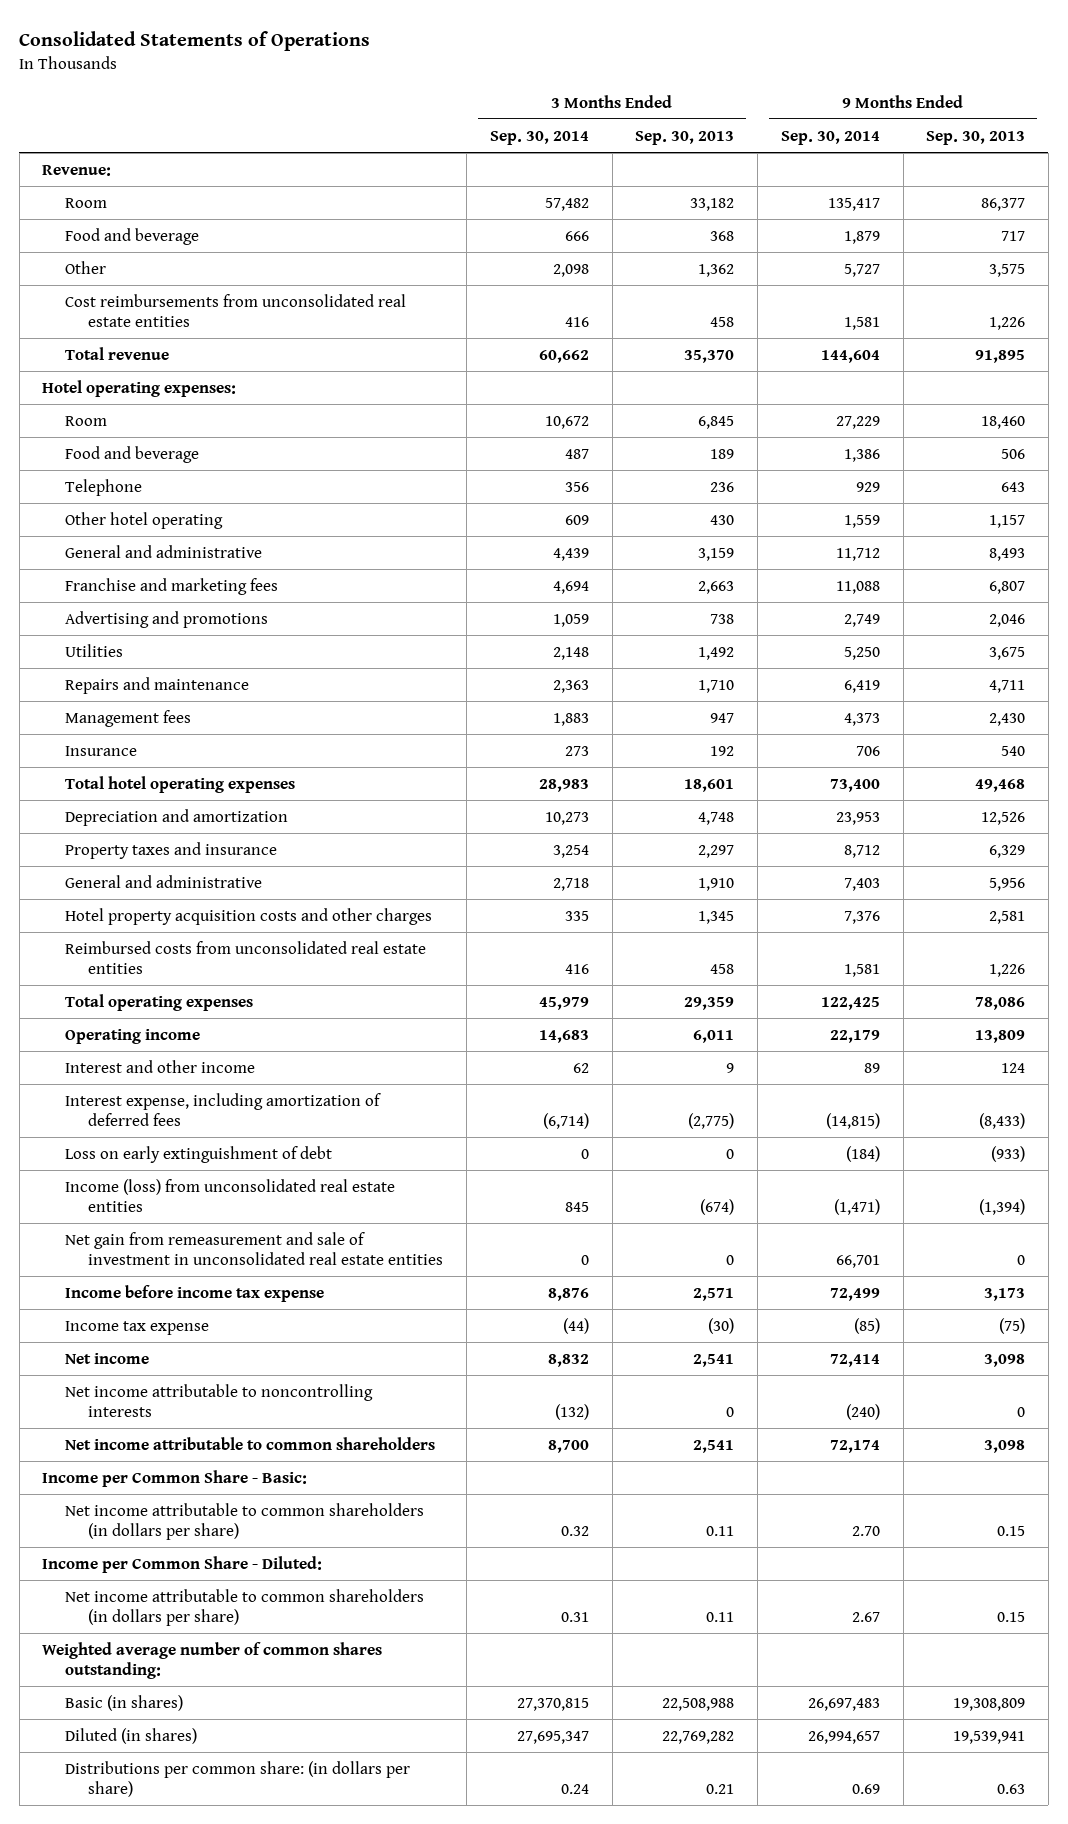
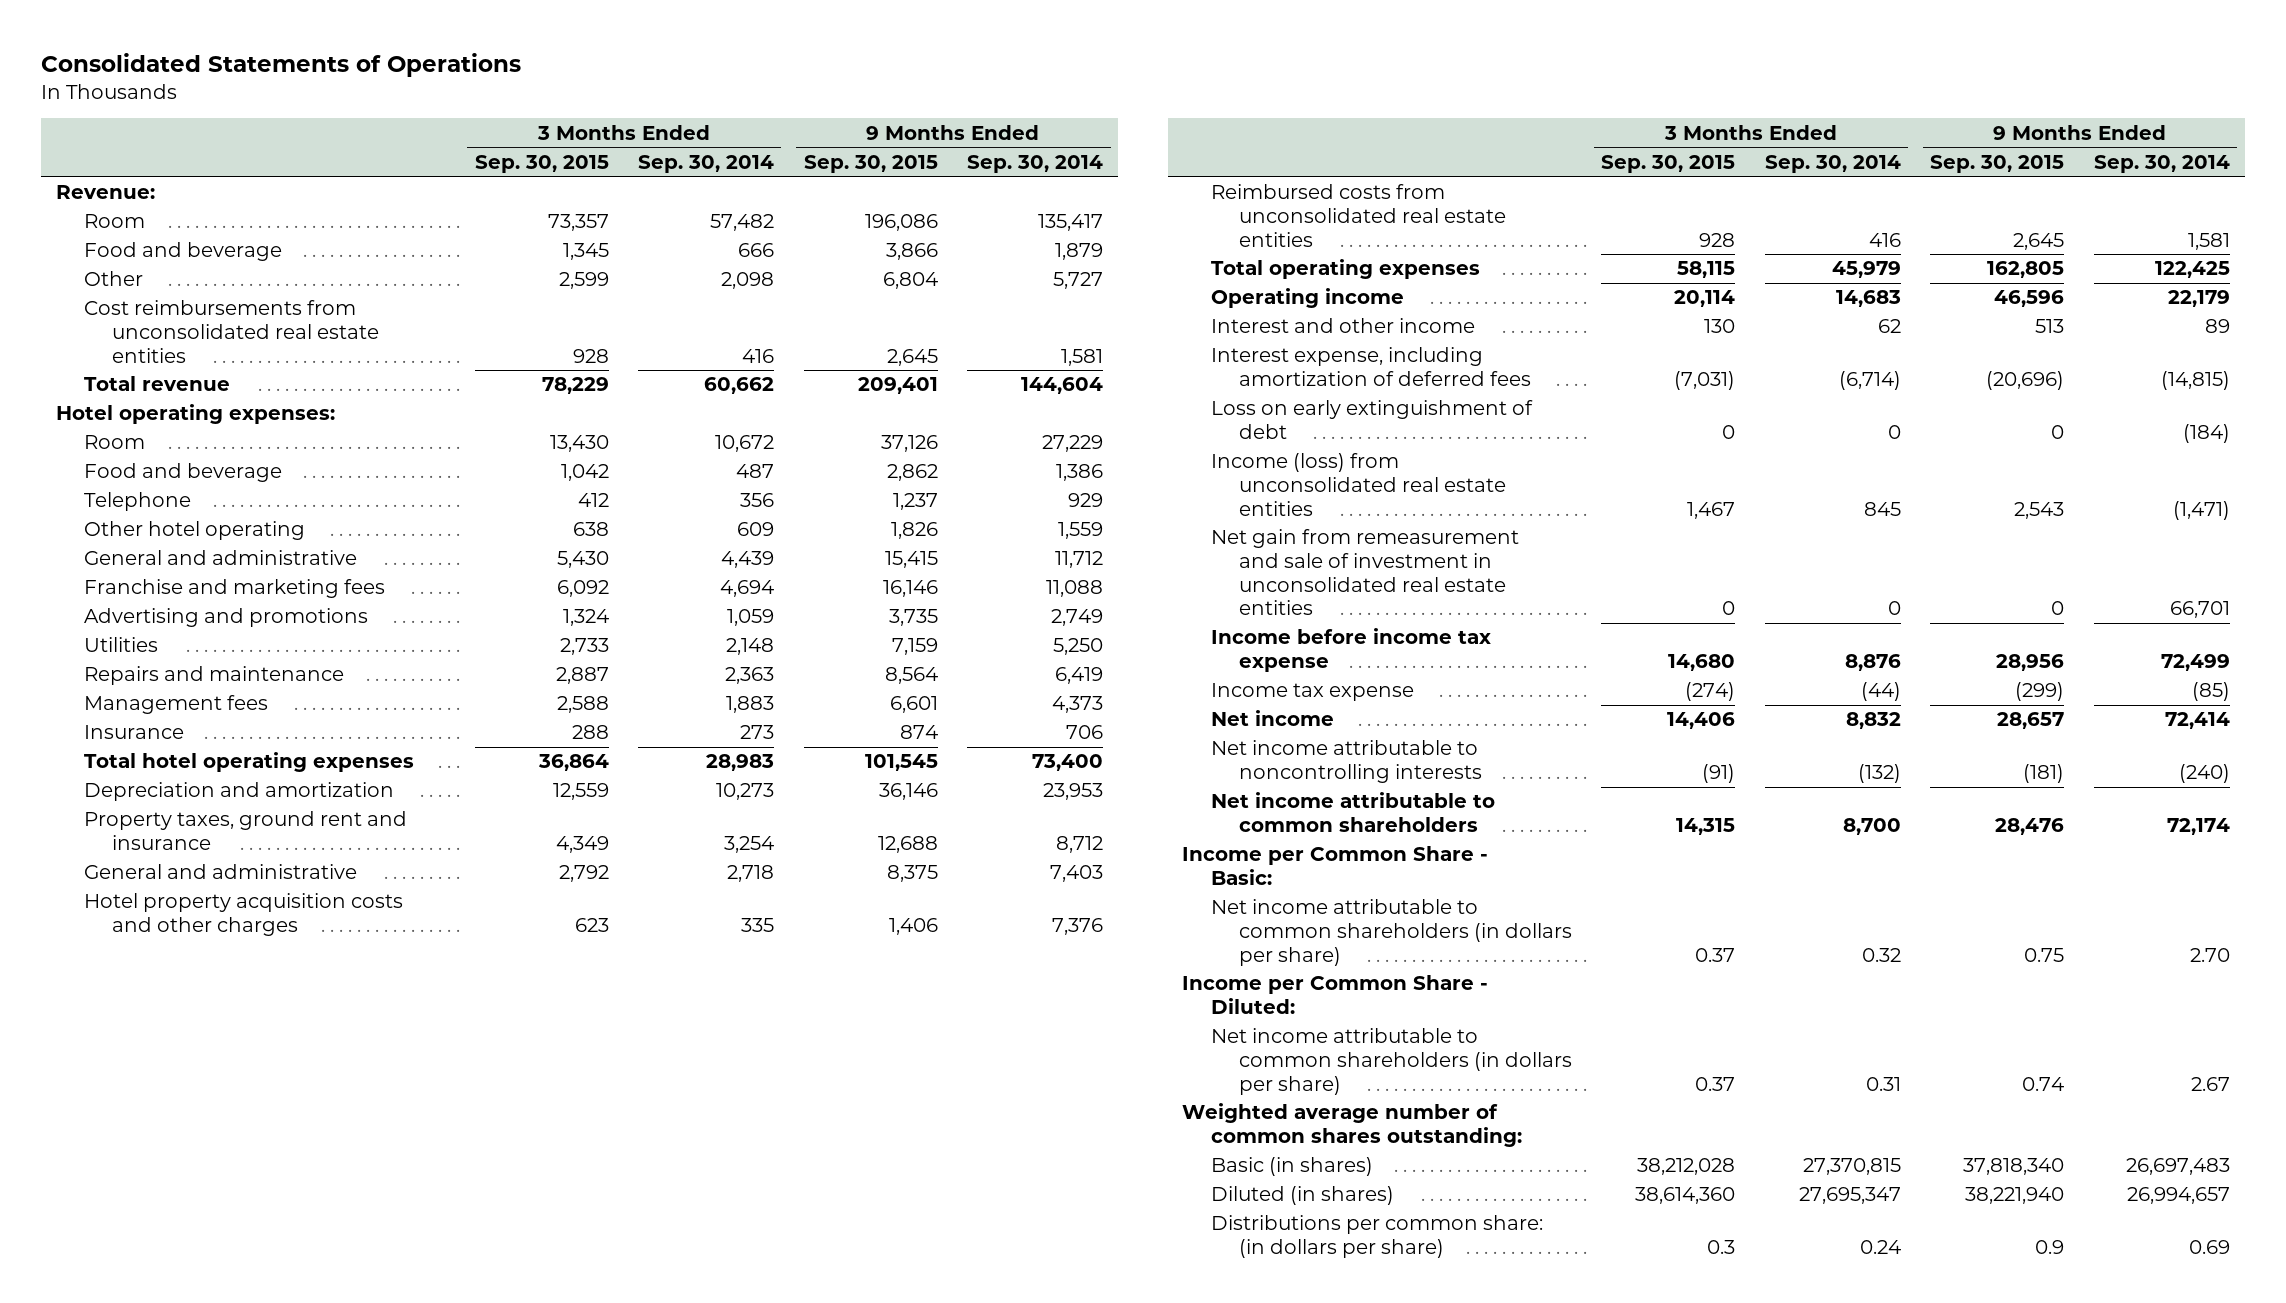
[635,130,735,145] Sep. 30, 2013 -> none
[926,130,1026,145] Sep. 30, 2013 -> none
none -> [474,155,609,174] Sep. 30, 2015
none -> [803,155,938,174] Sep. 30, 2015
[65,841,278,859] Property taxes and insurance -> [83,811,407,851] Property taxes, ground rent and insurance

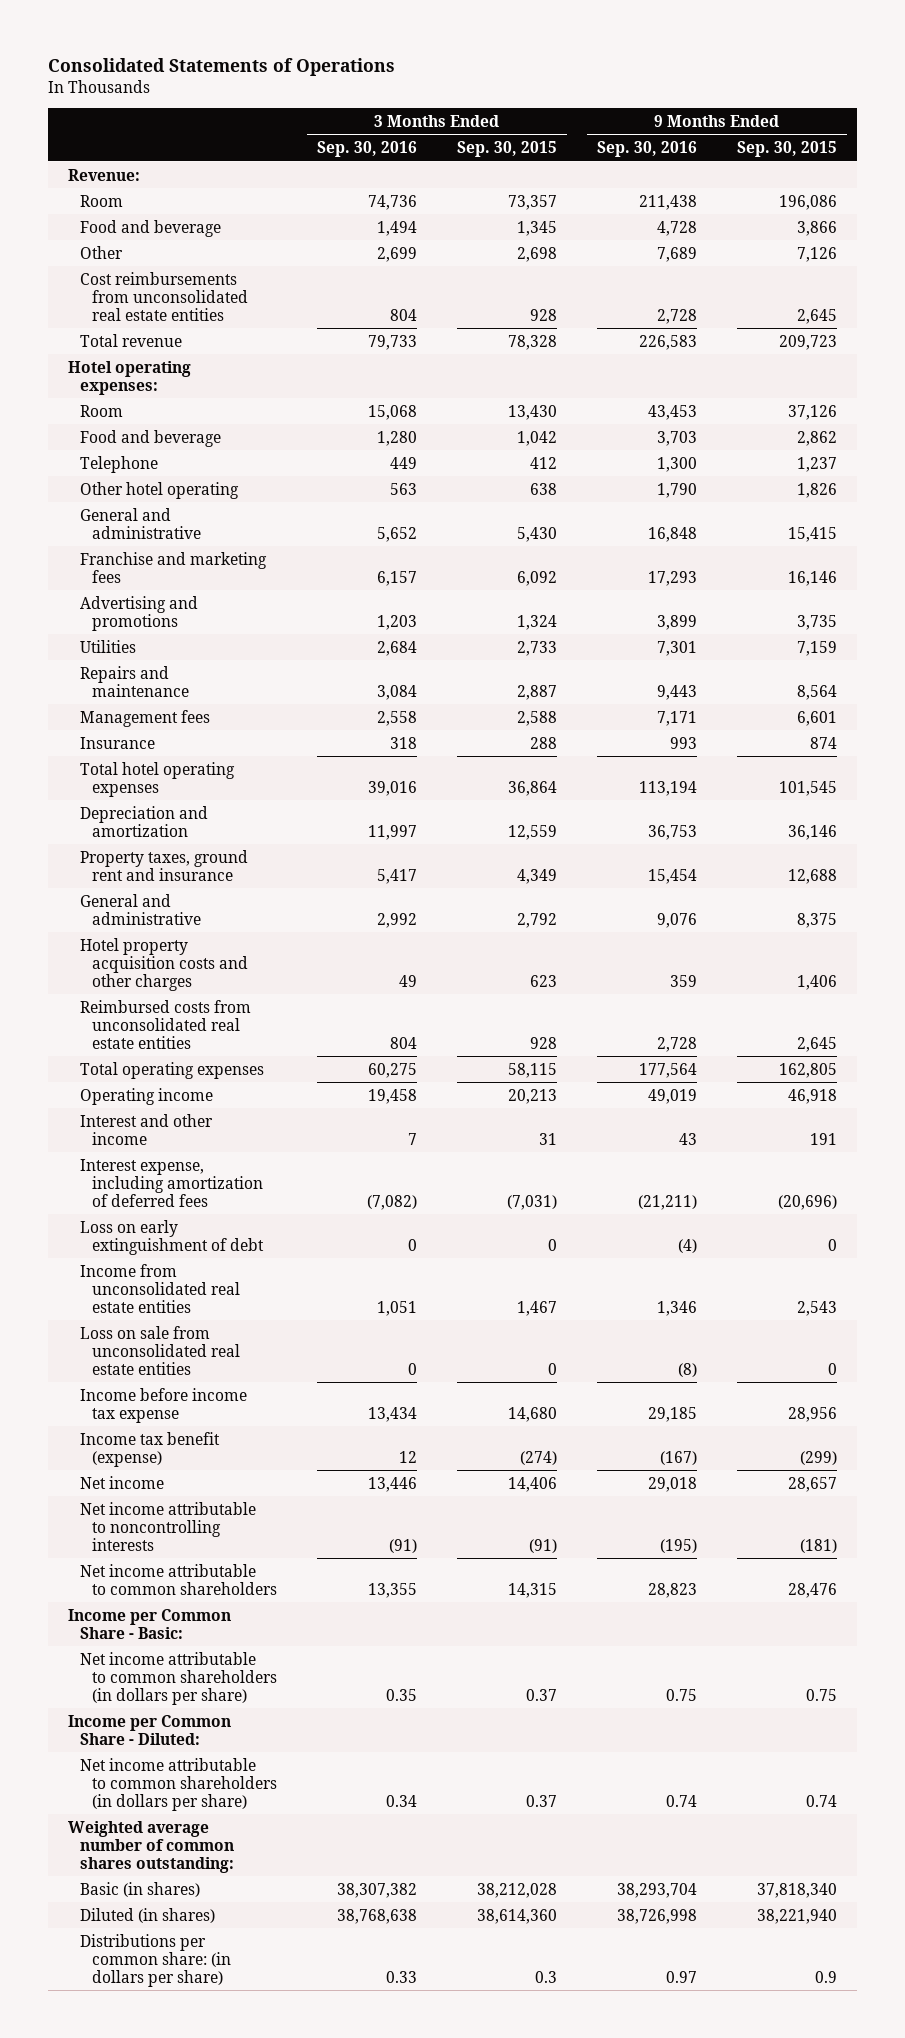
[638,155,775,174] Sep. 30, 2014 -> none
[967,155,1104,174] Sep. 30, 2014 -> none
none -> [317,141,418,158] Sep. 30, 2016
none -> [597,141,698,158] Sep. 30, 2016
[558,272,609,290] 2,599 -> [517,246,558,262] 2,698
[882,272,938,290] 6,804 -> [796,246,837,262] 7,126
[541,377,609,395] 78,229 -> [508,334,558,350] 78,328
[857,377,938,395] 209,401 -> [778,334,837,350] 209,723
[1674,290,1736,308] 20,114 -> [508,1088,558,1104] 20,213
[1994,290,2065,308] 46,596 -> [787,1088,837,1104] 46,918
[1704,319,1736,334] 130 -> [539,1132,558,1145] 31
[2035,319,2065,334] 513 -> [809,1132,837,1145] 191
[1210,453,1506,516] Income (loss) from unconsolidated real estate entities -> [80,1263,241,1313] Income from unconsolidated real estate entities
[1210,529,1519,616] Net gain from remeasurement and sale of investment in unconsolidated real estate entities -> [80,1325,241,1375] Loss on sale from unconsolidated real estate entities
[1210,683,1414,702] Income tax expense -> [80,1431,221,1467] Income tax benefit (expense)

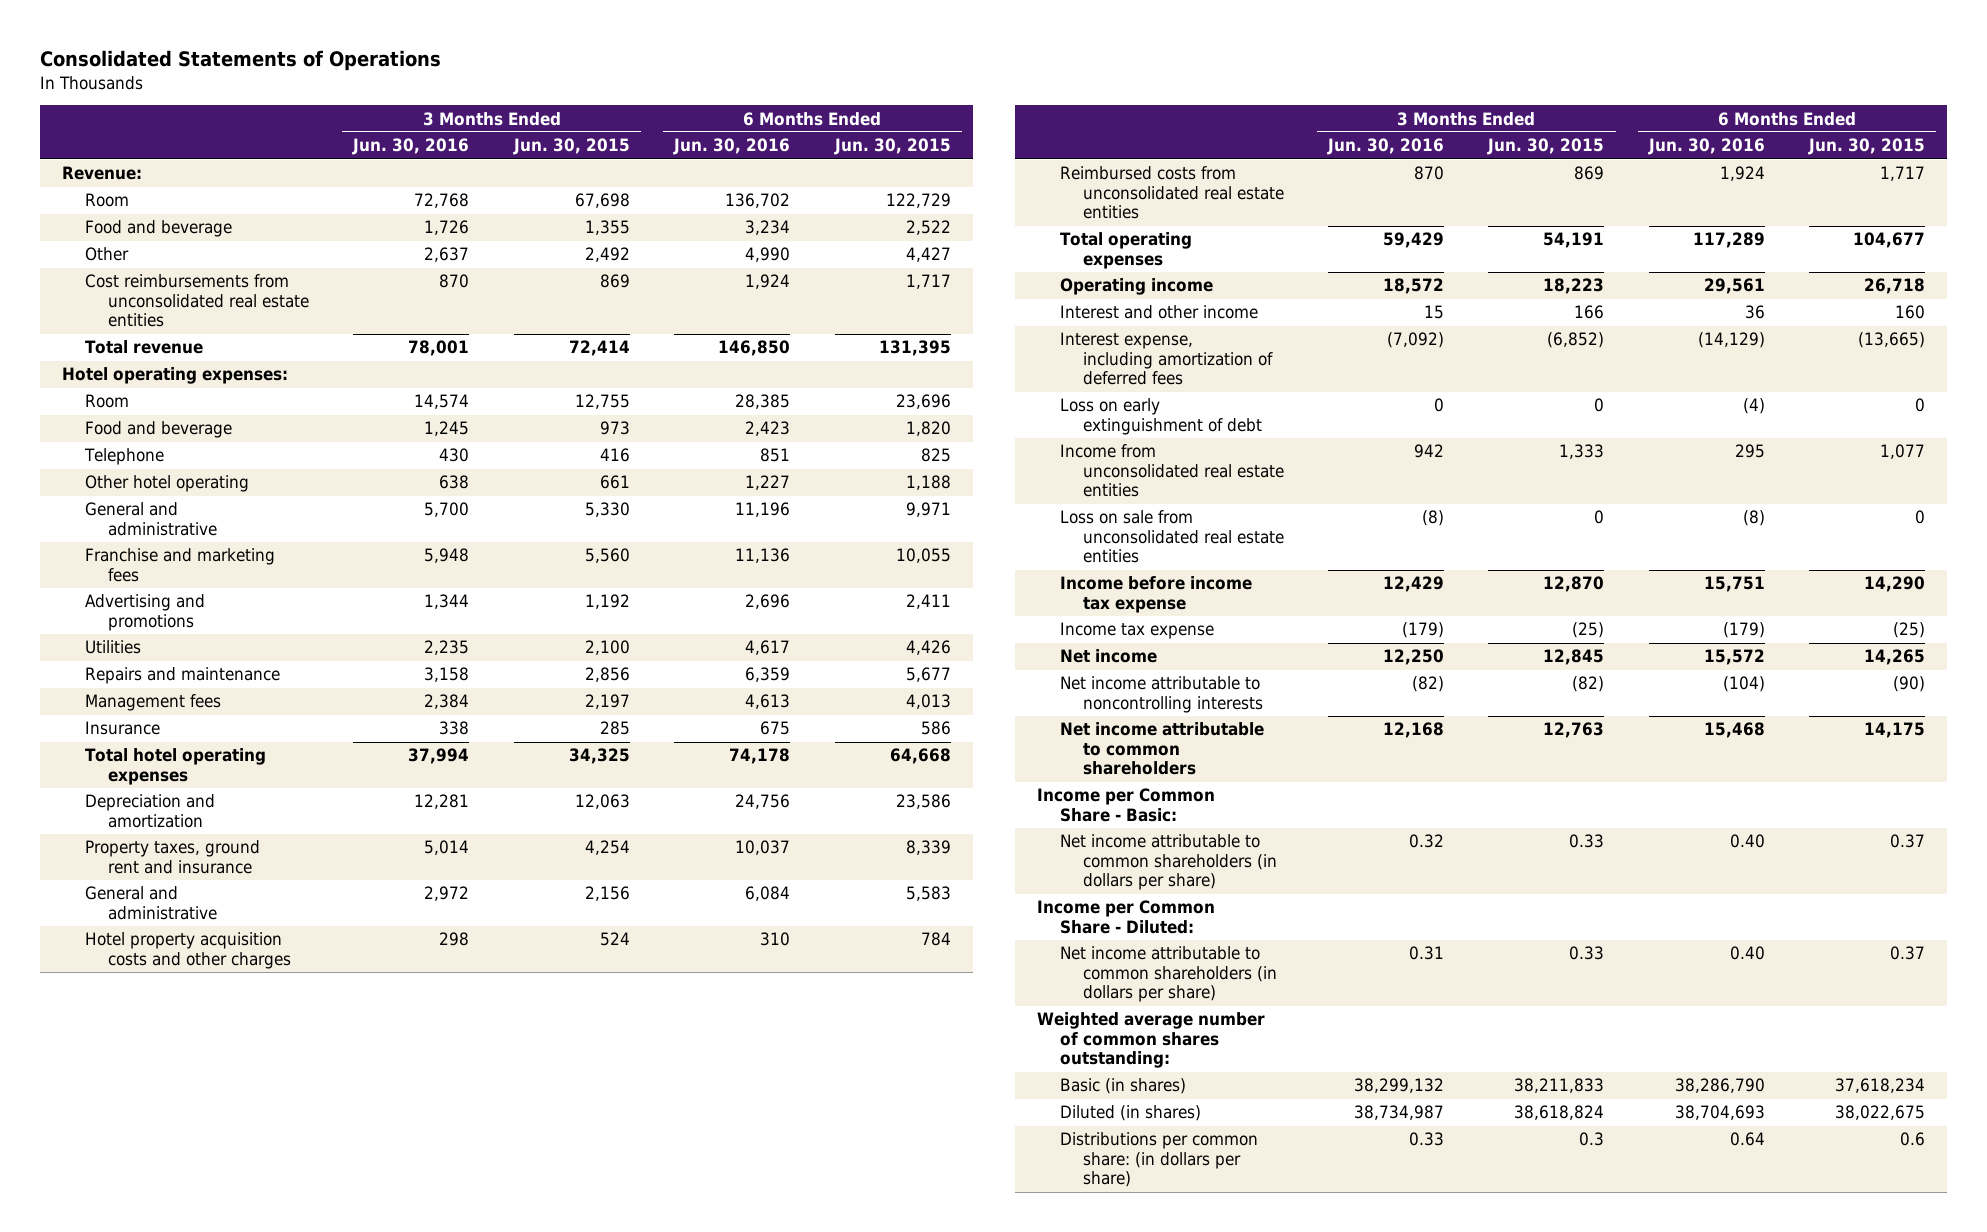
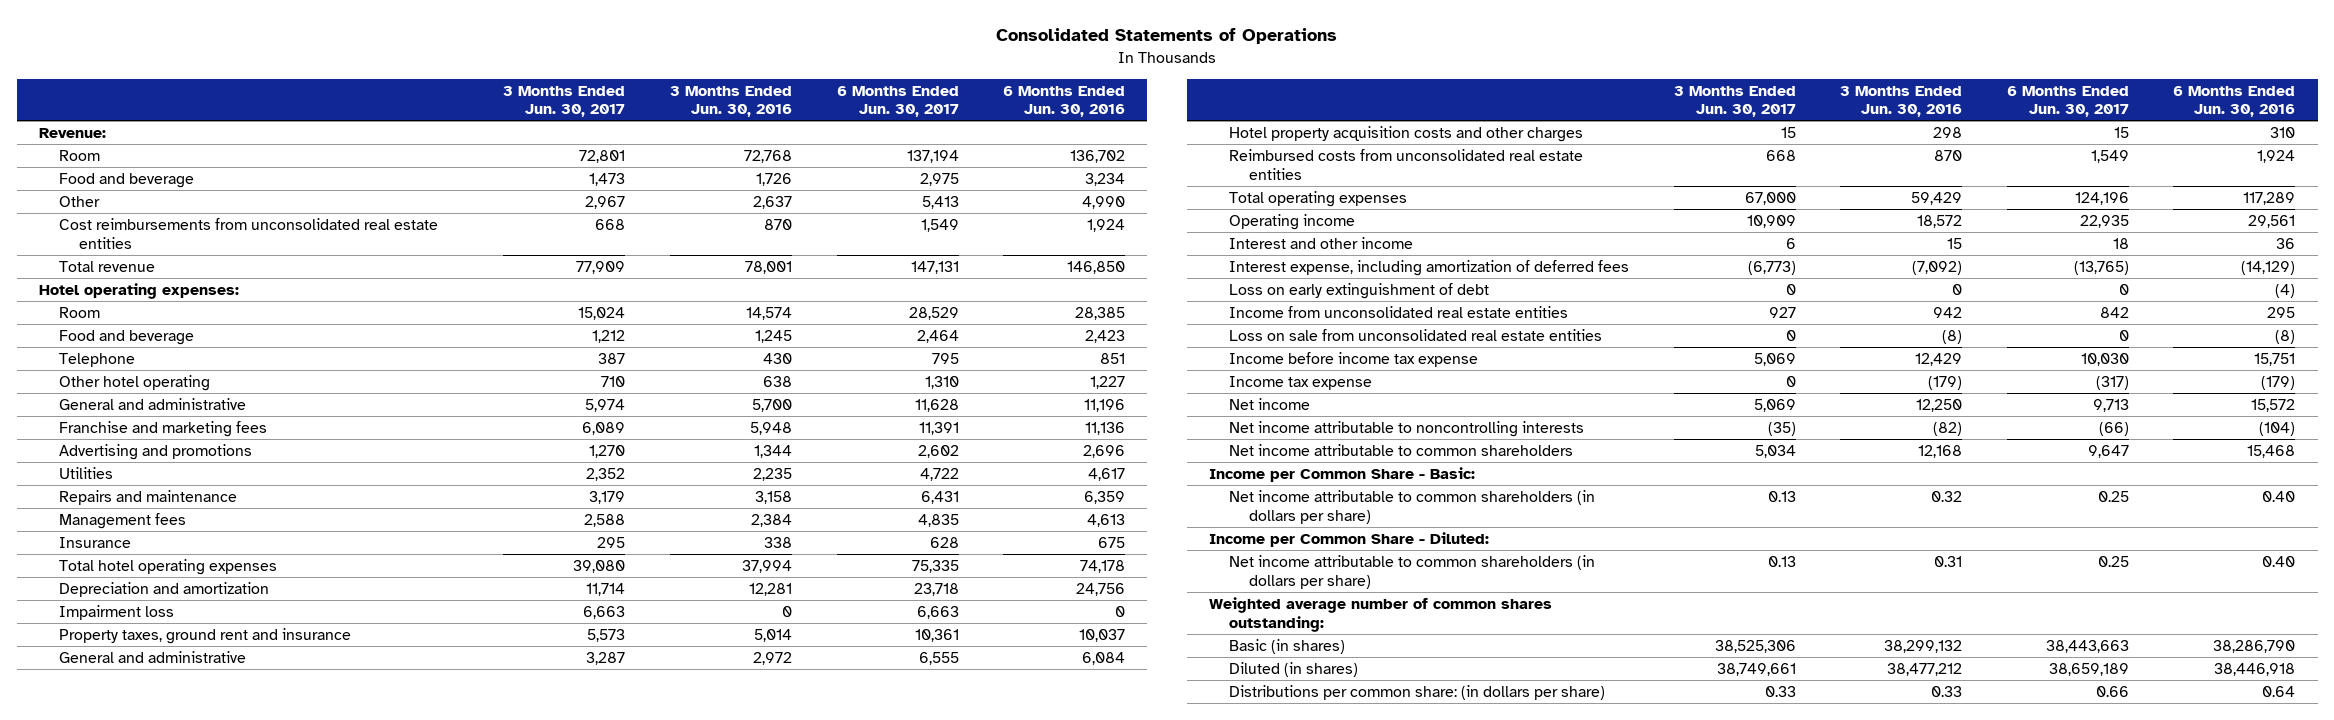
[512,138,630,156] Jun. 30, 2015 -> none
[833,138,951,156] Jun. 30, 2015 -> none
none -> [503,85,626,118] 3 Months Ended Jun. 30, 2017
none -> [836,85,959,118] 6 Months Ended Jun. 30, 2017
none -> [58,604,174,620] Impairment loss
[1354,1105,1445,1121] 38,734,987 -> [1887,662,1963,676] 38,477,212
[1674,1105,1765,1121] 38,704,693 -> [2214,662,2296,676] 38,446,918

